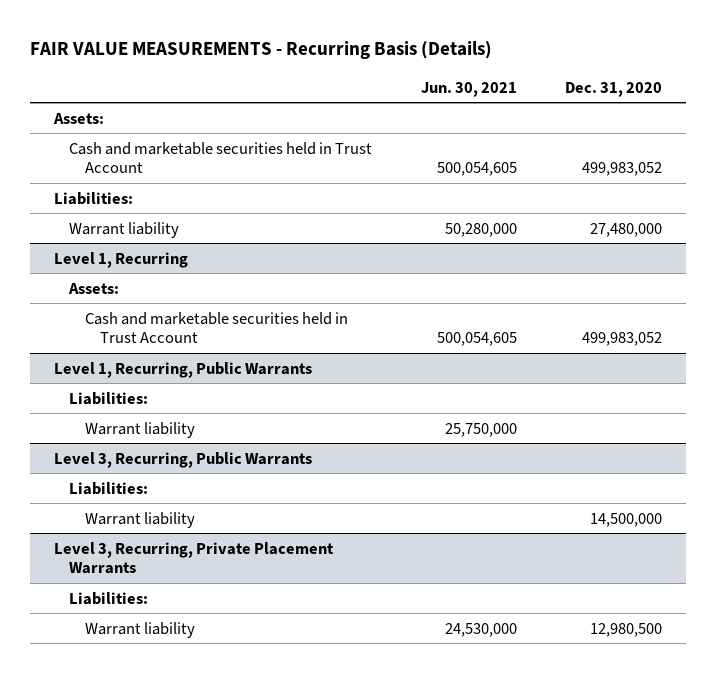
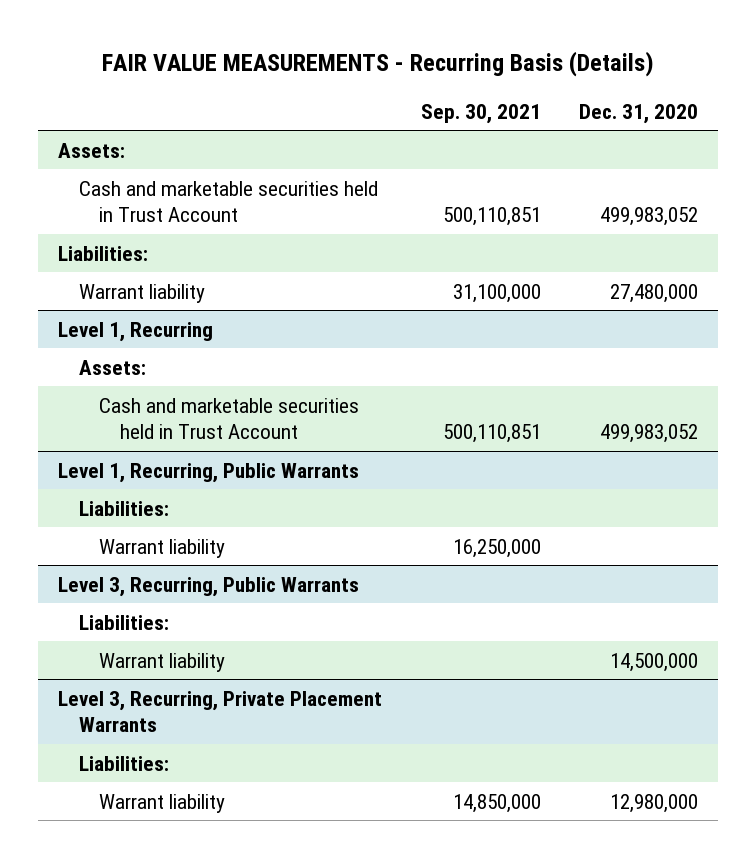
[420,81,517,97] Jun. 30, 2021 -> none
none -> [420,103,541,124] Sep. 30, 2021
[590,622,663,637] 12,980,500 -> [610,793,699,813] 12,980,000

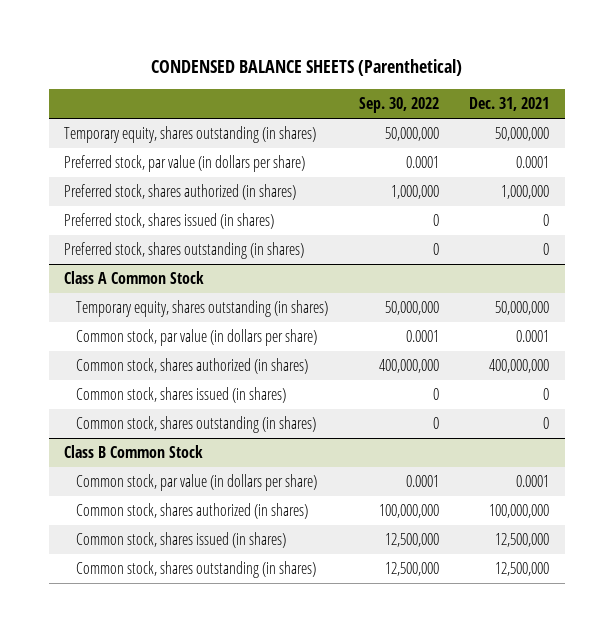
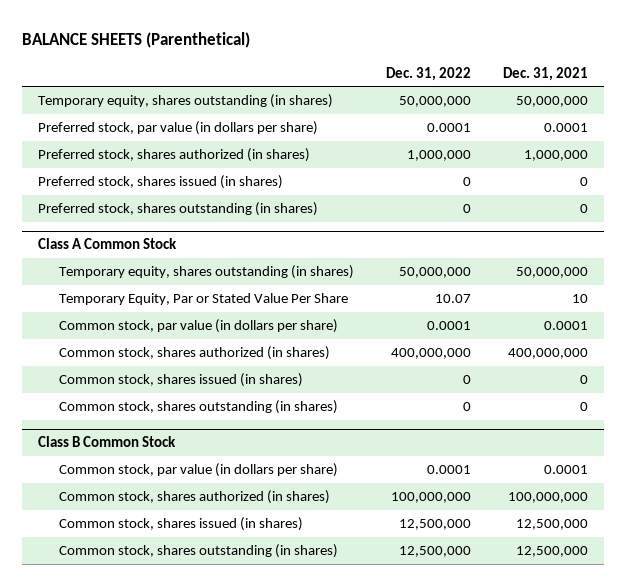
[150,59,462,77] CONDENSED BALANCE SHEETS (Parenthetical) -> [21,31,250,48] BALANCE SHEETS (Parenthetical)
[358,97,439,114] Sep. 30, 2022 -> none
none -> [385,66,471,81] Dec. 31, 2022
none -> [58,293,348,306] Temporary Equity, Par or Stated Value Per Share

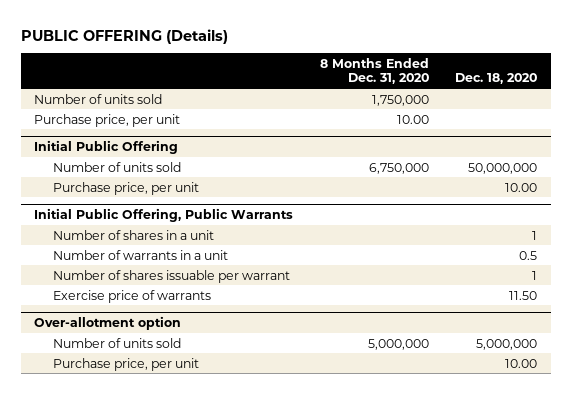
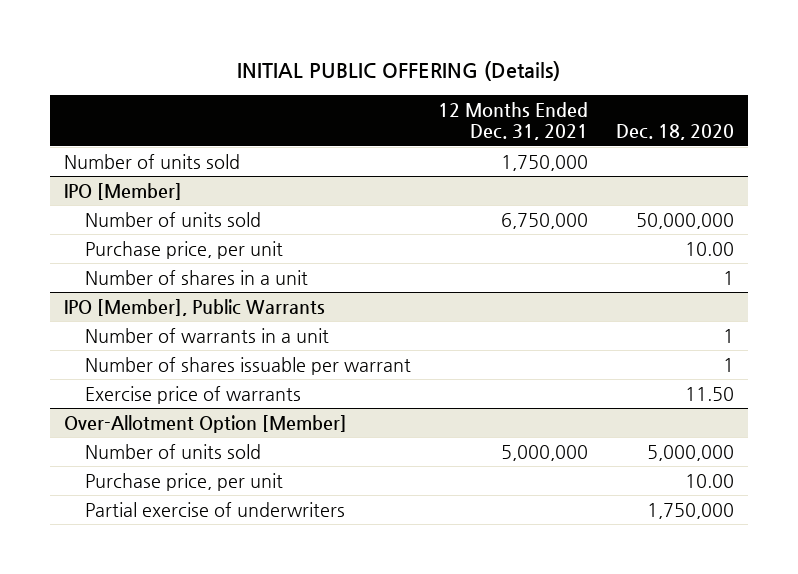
[21,28,229,44] PUBLIC OFFERING (Details) -> [237,61,561,82] INITIAL PUBLIC OFFERING (Details)
[319,57,429,85] 8 Months Ended Dec. 31, 2020 -> none
none -> [438,101,589,141] 12 Months Ended Dec. 31, 2021
[34,113,181,127] Purchase price, per unit -> none
[34,139,179,154] Initial Public Offering -> [64,182,183,200] IPO [Member]
[34,207,294,222] Initial Public Offering, Public Warrants -> none
none -> [64,298,326,316] IPO [Member], Public Warrants
[519,250,538,260] 0.5 -> [722,328,734,343] 1
[34,315,182,330] Over-allotment option -> [64,414,348,433] Over-Allotment Option [Member]
none -> [84,501,345,517] Partial exercise of underwriters

